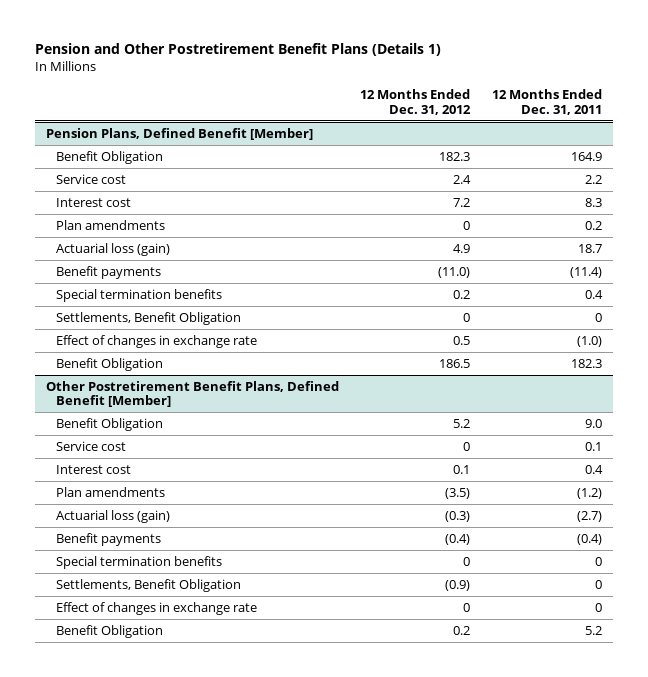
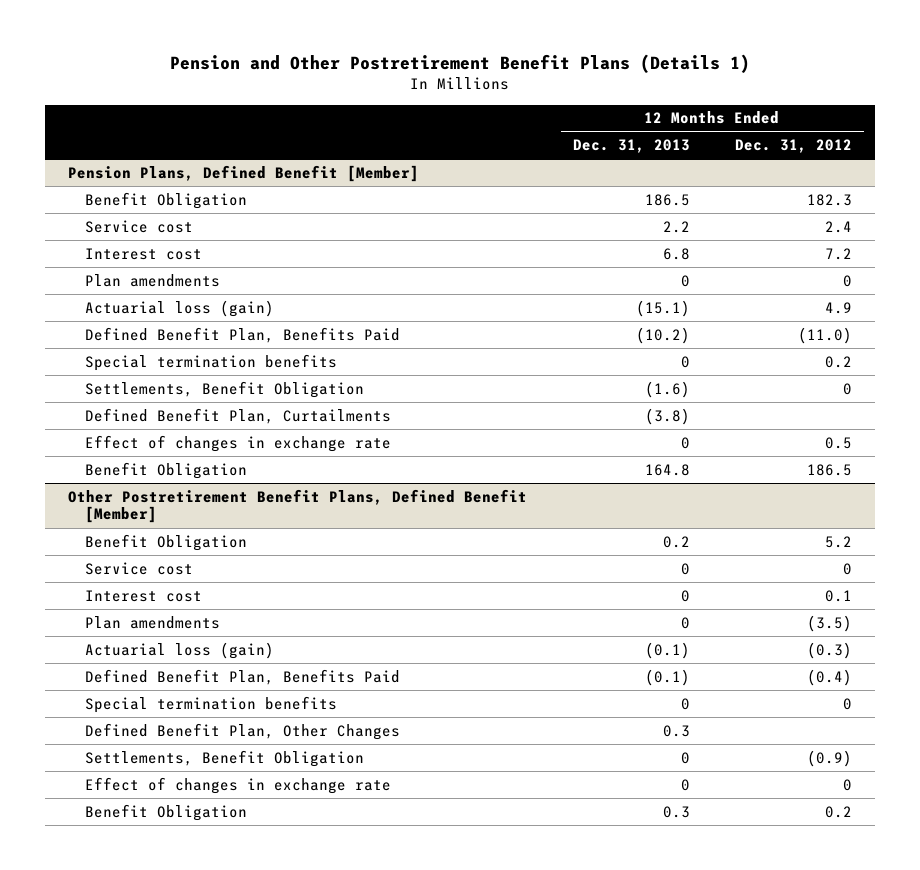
[491,89,602,115] 12 Months Ended Dec. 31, 2011 -> none
none -> [572,139,690,154] Dec. 31, 2013
[56,265,162,279] Benefit payments -> [85,326,401,343] Defined Benefit Plan, Benefits Paid
none -> [85,407,392,424] Defined Benefit Plan, Curtailments
[56,532,162,546] Benefit payments -> [85,668,401,685] Defined Benefit Plan, Benefits Paid
none -> [85,722,401,740] Defined Benefit Plan, Other Changes

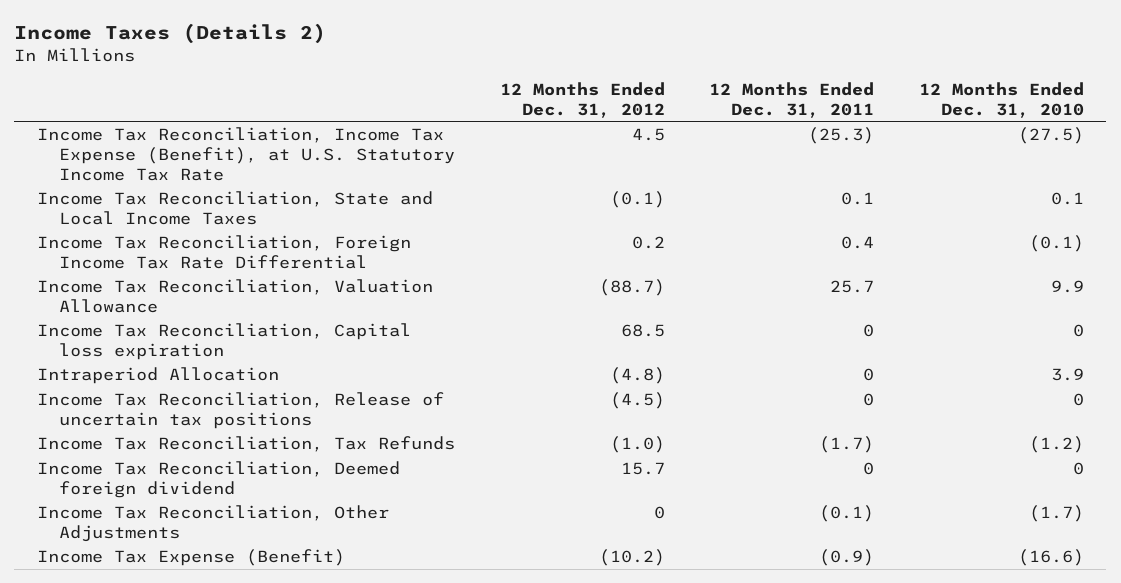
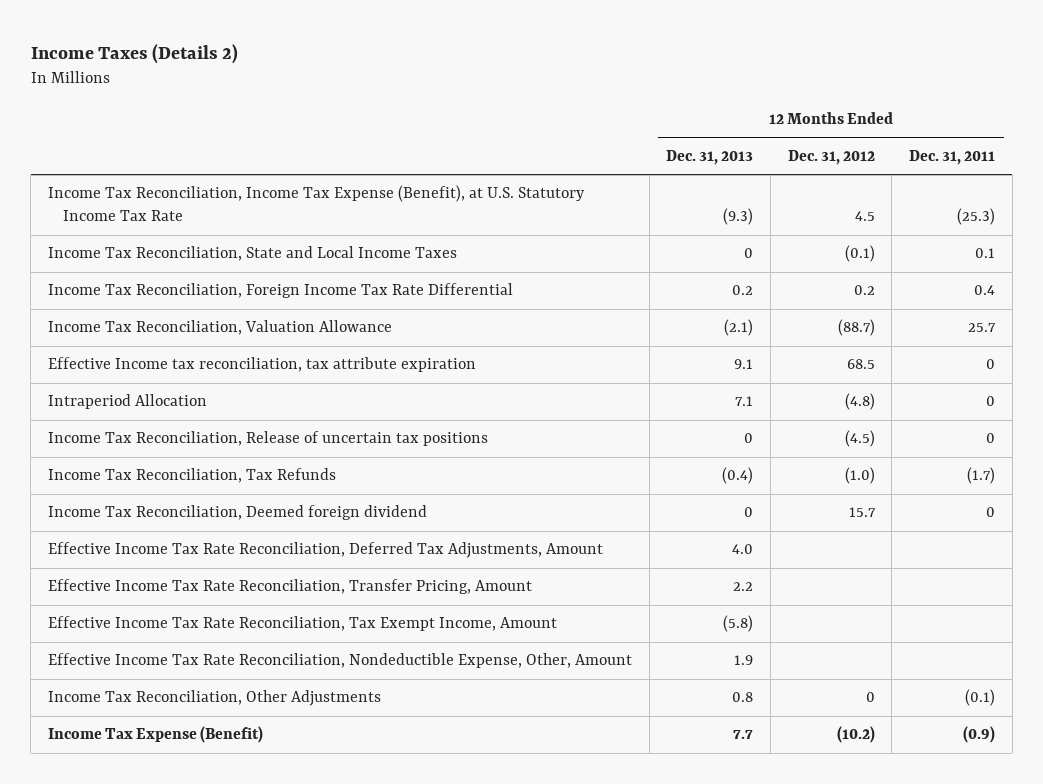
[919,81,1085,118] 12 Months Ended Dec. 31, 2010 -> none
none -> [666,149,754,165] Dec. 31, 2013
[36,322,411,360] Income Tax Reconciliation, Capital loss expiration -> [47,357,476,373] Effective Income tax reconciliation, tax attribute expiration
none -> [47,542,603,559] Effective Income Tax Rate Reconciliation, Deferred Tax Adjustments, Amount
none -> [47,579,532,595] Effective Income Tax Rate Reconciliation, Transfer Pricing, Amount
none -> [47,616,557,632] Effective Income Tax Rate Reconciliation, Tax Exempt Income, Amount
none -> [47,653,632,669] Effective Income Tax Rate Reconciliation, Nondeductible Expense, Other, Amount

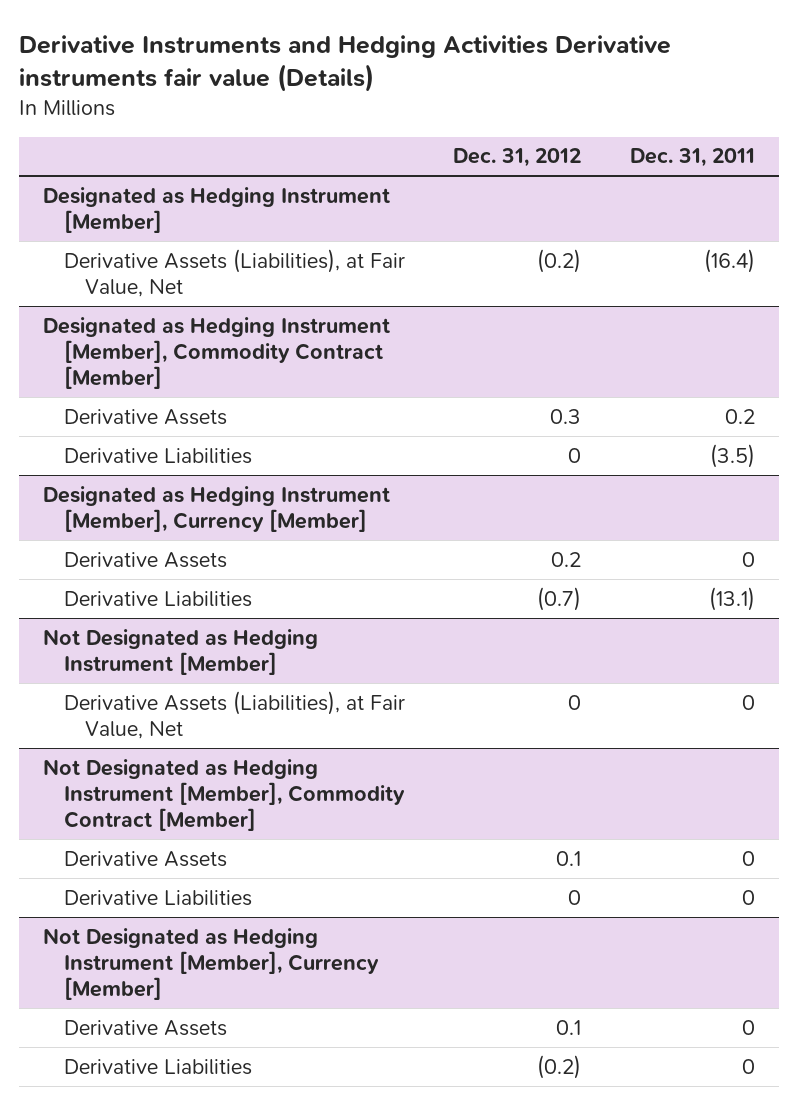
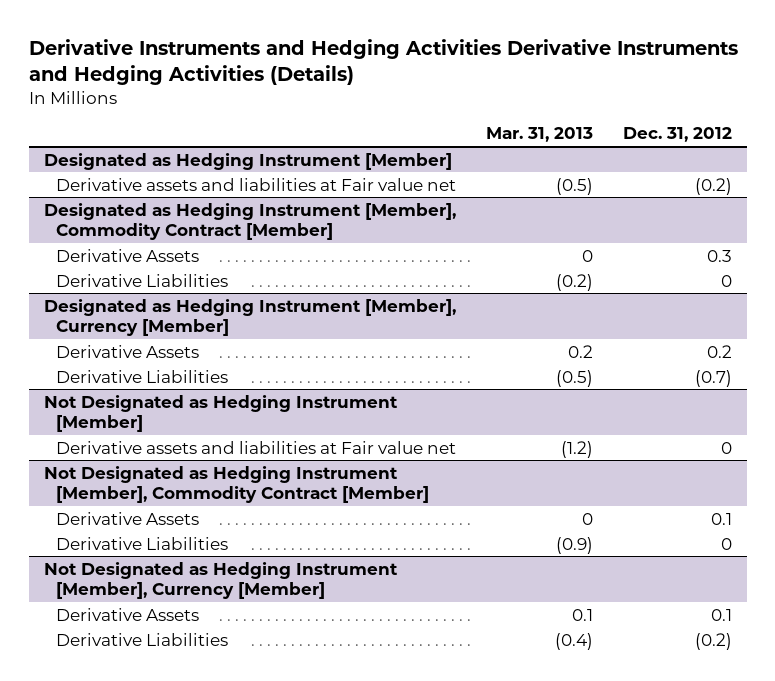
[19,34,672,93] Derivative Instruments and Hedging Activities Derivative instruments fair value (Details) -> [28,38,738,86] Derivative Instruments and Hedging Activities Derivative Instruments and Hedging Activities (Details)
[629,148,755,168] Dec. 31, 2011 -> none
none -> [485,127,593,143] Mar. 31, 2013
[64,248,406,297] Derivative Assets (Liabilities), at Fair Value, Net -> [55,177,456,191] Derivative assets and liabilities at Fair value net
[64,690,406,739] Derivative Assets (Liabilities), at Fair Value, Net -> [55,440,456,454] Derivative assets and liabilities at Fair value net

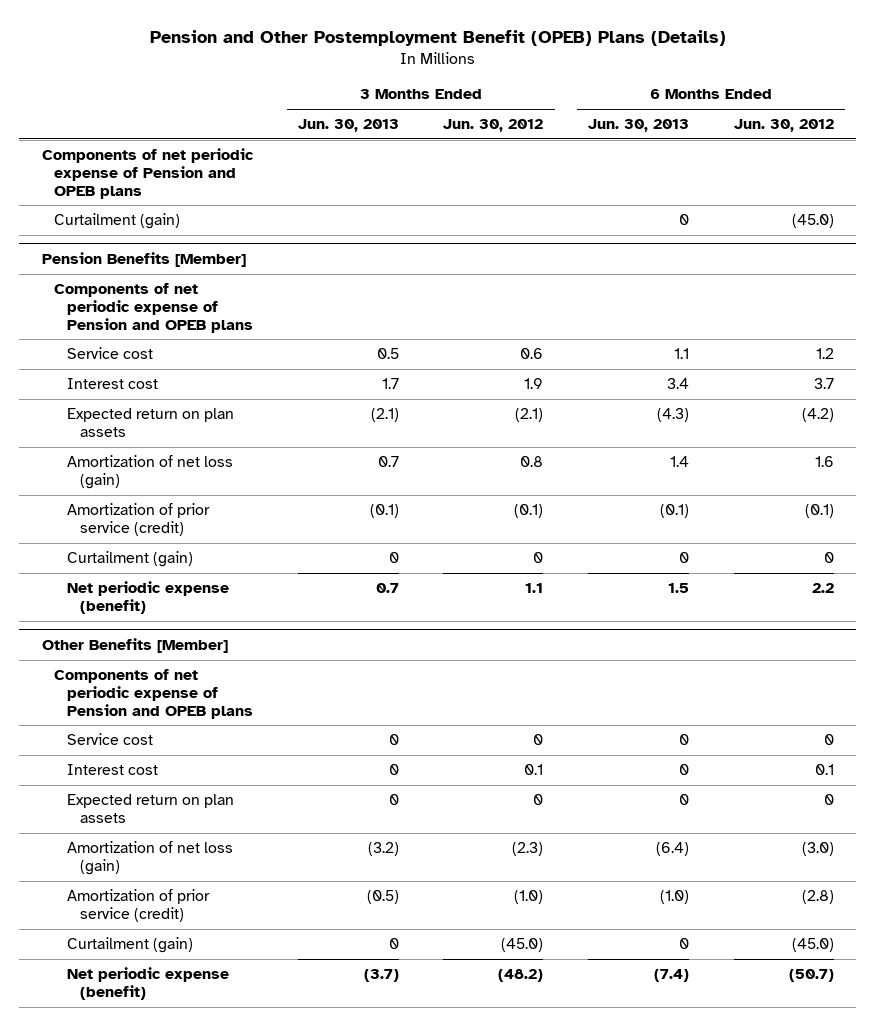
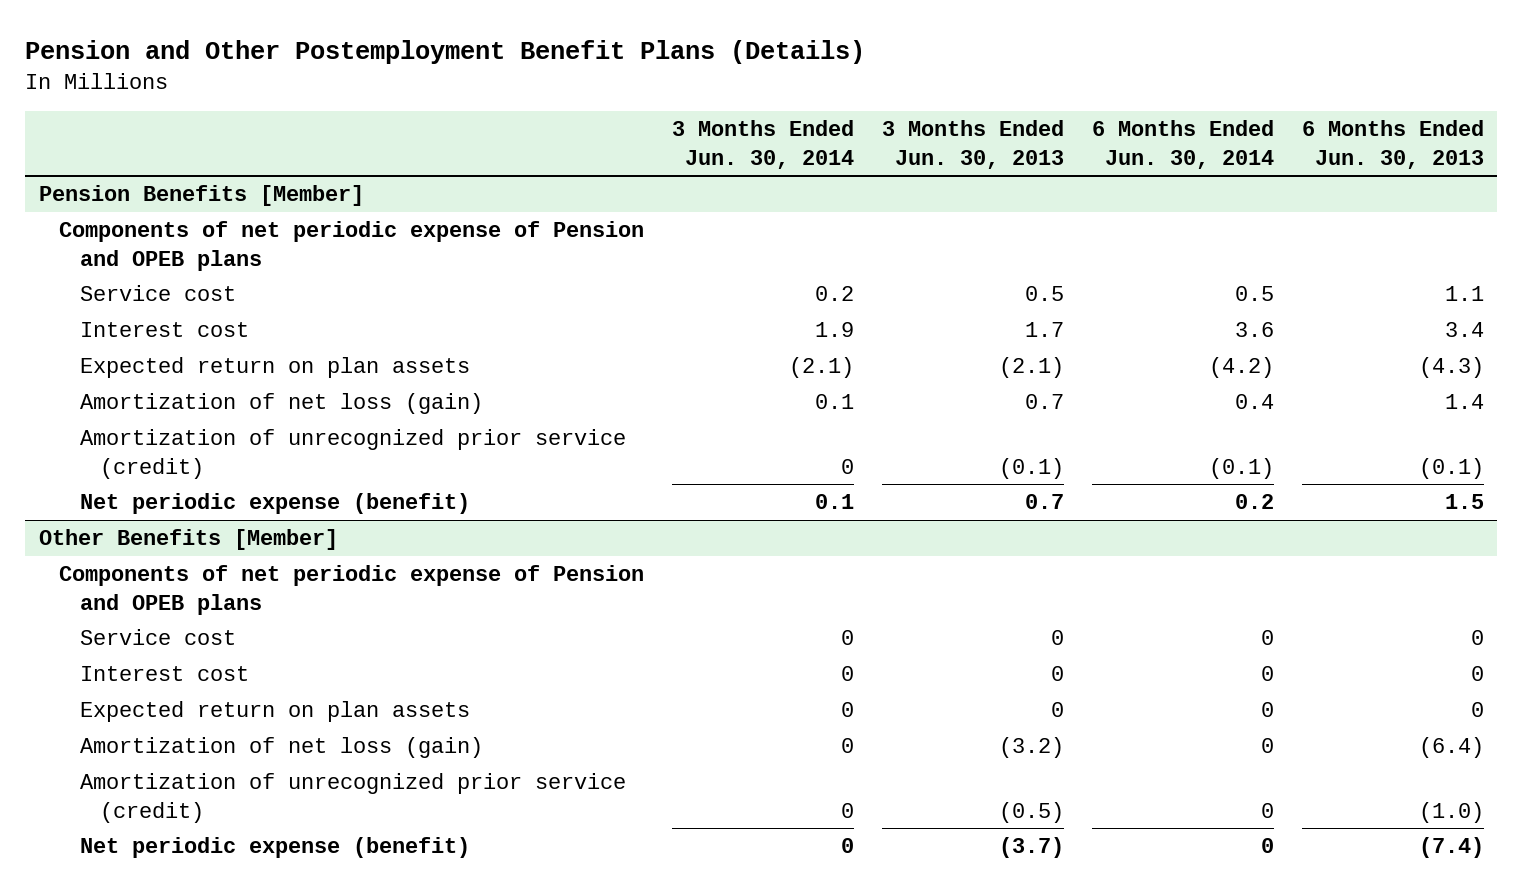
[149,30,726,47] Pension and Other Postemployment Benefit (OPEB) Plans (Details) -> [24,40,865,65] Pension and Other Postemployment Benefit Plans (Details)
[443,119,544,133] Jun. 30, 2012 -> none
[733,119,834,133] Jun. 30, 2012 -> none
none -> [672,120,855,170] 3 Months Ended Jun. 30, 2014
none -> [1091,120,1274,170] 6 Months Ended Jun. 30, 2014
[41,148,254,199] Components of net periodic expense of Pension and OPEB plans -> none
[54,213,181,230] Curtailment (gain) -> none
[67,551,194,568] Curtailment (gain) -> none
[67,503,211,536] Amortization of prior service (credit) -> [79,429,626,479] Amortization of unrecognized prior service (credit)
[67,937,194,954] Curtailment (gain) -> none
[67,889,211,922] Amortization of prior service (credit) -> [79,773,626,823] Amortization of unrecognized prior service (credit)

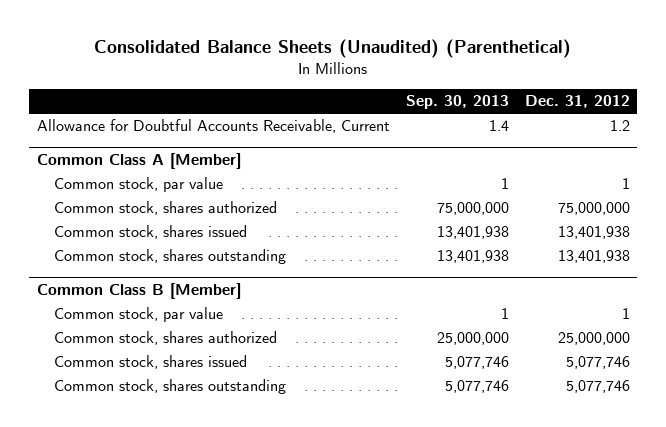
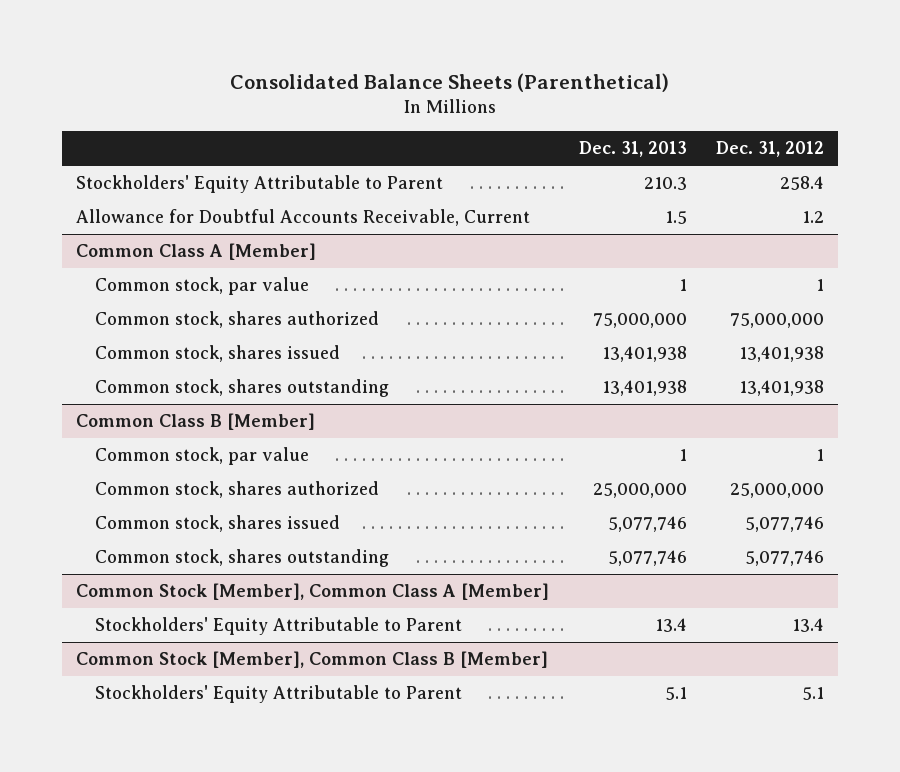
[94,38,572,58] Consolidated Balance Sheets (Unaudited) (Parenthetical) -> [230,73,670,93] Consolidated Balance Sheets (Parenthetical)
[405,95,509,110] Sep. 30, 2013 -> none
none -> [578,141,687,158] Dec. 31, 2013
none -> [76,175,444,194] Stockholders' Equity Attributable to Parent
none -> [76,583,550,601] Common Stock [Member], Common Class A [Member]
none -> [94,617,462,636] Stockholders' Equity Attributable to Parent
none -> [76,651,549,669] Common Stock [Member], Common Class B [Member]
none -> [94,685,462,704] Stockholders' Equity Attributable to Parent

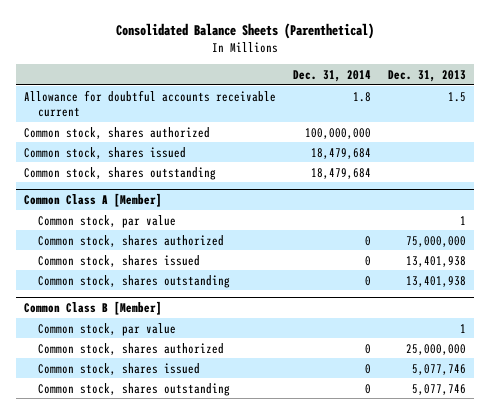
[715,141,824,158] Dec. 31, 2012 -> none
none -> [292,69,371,82] Dec. 31, 2014
[76,175,444,194] Stockholders' Equity Attributable to Parent -> none
[76,209,531,227] Allowance for Doubtful Accounts Receivable, Current -> [24,89,277,118] Allowance for doubtful accounts receivable current
none -> [24,126,211,139] Common stock, shares authorized
none -> [24,146,187,159] Common stock, shares issued
none -> [24,166,217,180] Common stock, shares outstanding
[76,583,550,601] Common Stock [Member], Common Class A [Member] -> none
[94,617,462,636] Stockholders' Equity Attributable to Parent -> none
[76,651,549,669] Common Stock [Member], Common Class B [Member] -> none
[94,685,462,704] Stockholders' Equity Attributable to Parent -> none

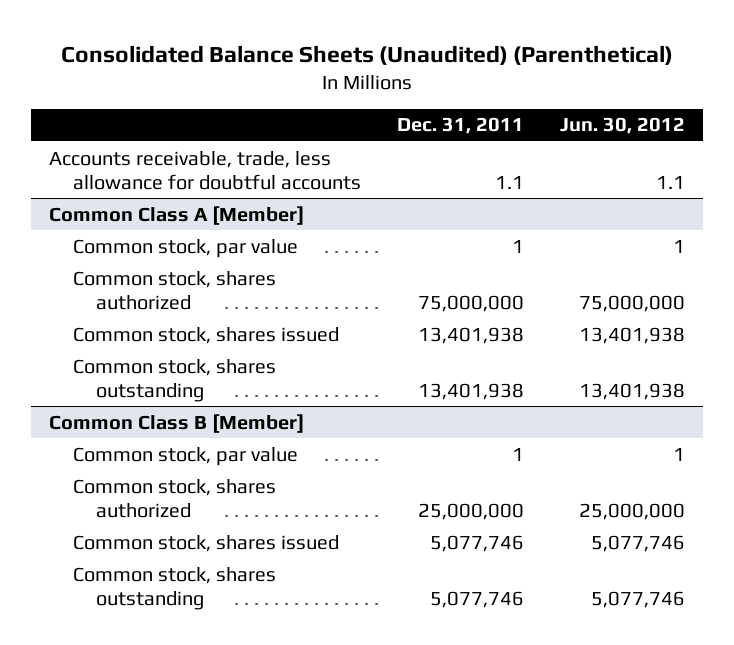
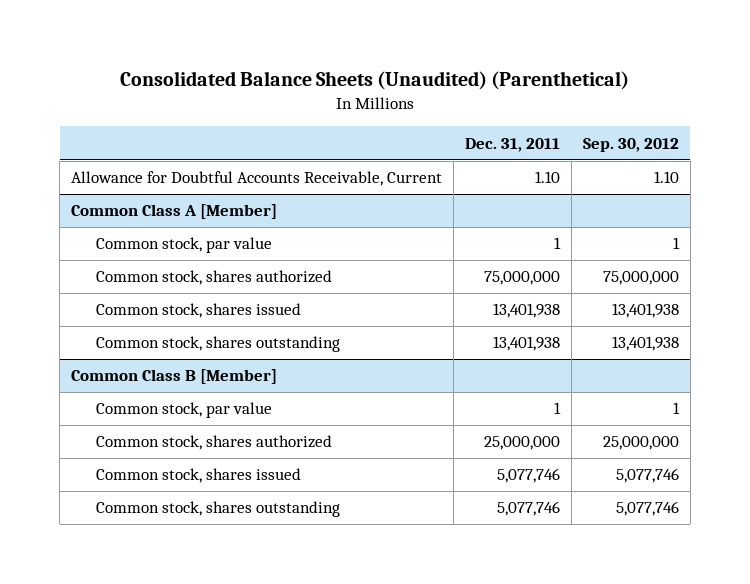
[560,117,686,135] Jun. 30, 2012 -> none
none -> [582,137,679,152] Sep. 30, 2012
[48,150,361,190] Accounts receivable, trade, less allowance for doubtful accounts -> [71,171,443,187] Allowance for Doubtful Accounts Receivable, Current
[494,175,524,189] 1.1 -> [535,171,561,184] 1.10

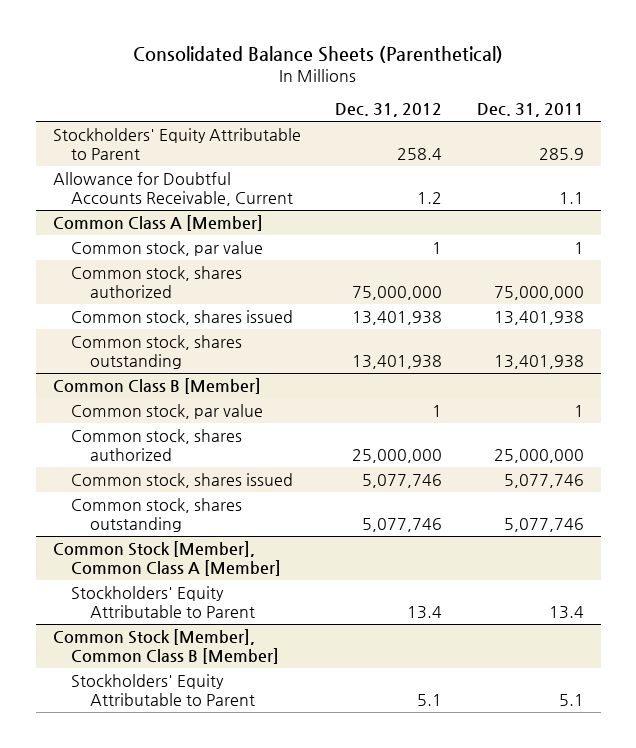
[120,71,630,91] Consolidated Balance Sheets (Unaudited) (Parenthetical) -> [133,45,504,63] Consolidated Balance Sheets (Parenthetical)
[582,137,679,152] Sep. 30, 2012 -> none
none -> [335,103,443,118] Dec. 31, 2012
none -> [52,127,301,160] Stockholders' Equity Attributable to Parent
[535,171,561,184] 1.10 -> [558,191,584,204] 1.1
none -> [52,540,282,576] Common Stock [Member], Common Class A [Member]
none -> [71,585,256,618] Stockholders' Equity Attributable to Parent
none -> [52,628,280,664] Common Stock [Member], Common Class B [Member]
none -> [71,673,256,706] Stockholders' Equity Attributable to Parent

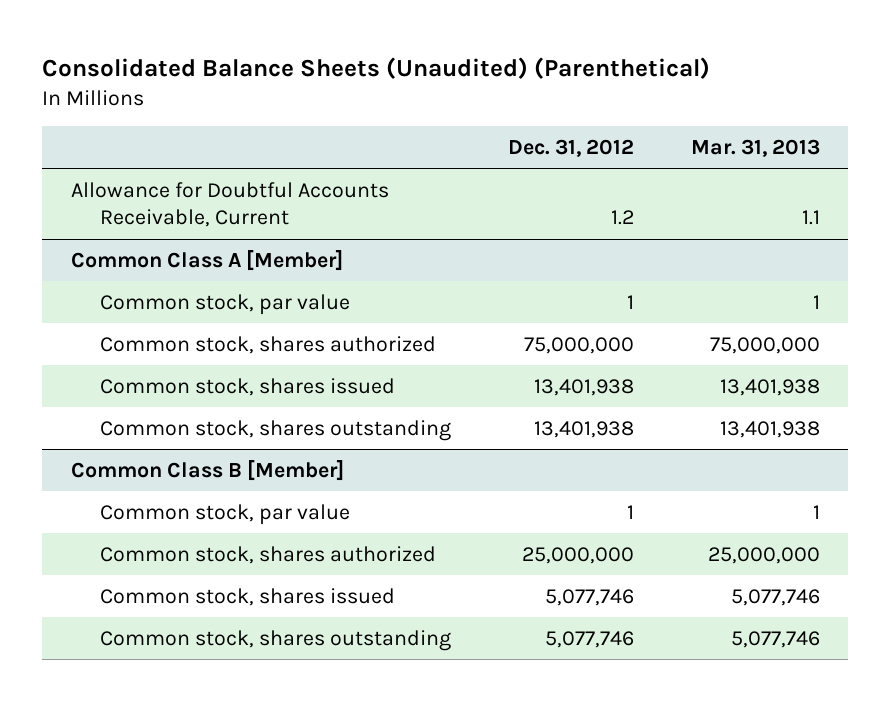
[133,45,504,63] Consolidated Balance Sheets (Parenthetical) -> [42,56,711,79] Consolidated Balance Sheets (Unaudited) (Parenthetical)
[476,103,584,118] Dec. 31, 2011 -> none
none -> [691,138,821,157] Mar. 31, 2013
[52,127,301,160] Stockholders' Equity Attributable to Parent -> none
[52,540,282,576] Common Stock [Member], Common Class A [Member] -> none
[71,585,256,618] Stockholders' Equity Attributable to Parent -> none
[52,628,280,664] Common Stock [Member], Common Class B [Member] -> none
[71,673,256,706] Stockholders' Equity Attributable to Parent -> none

